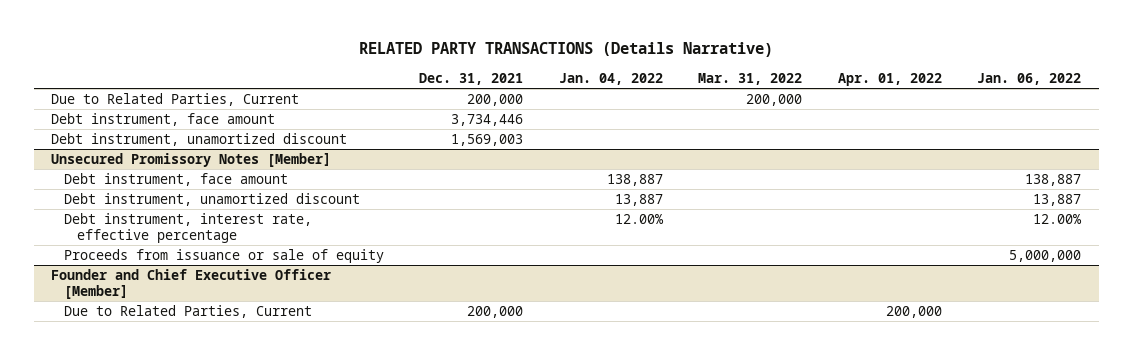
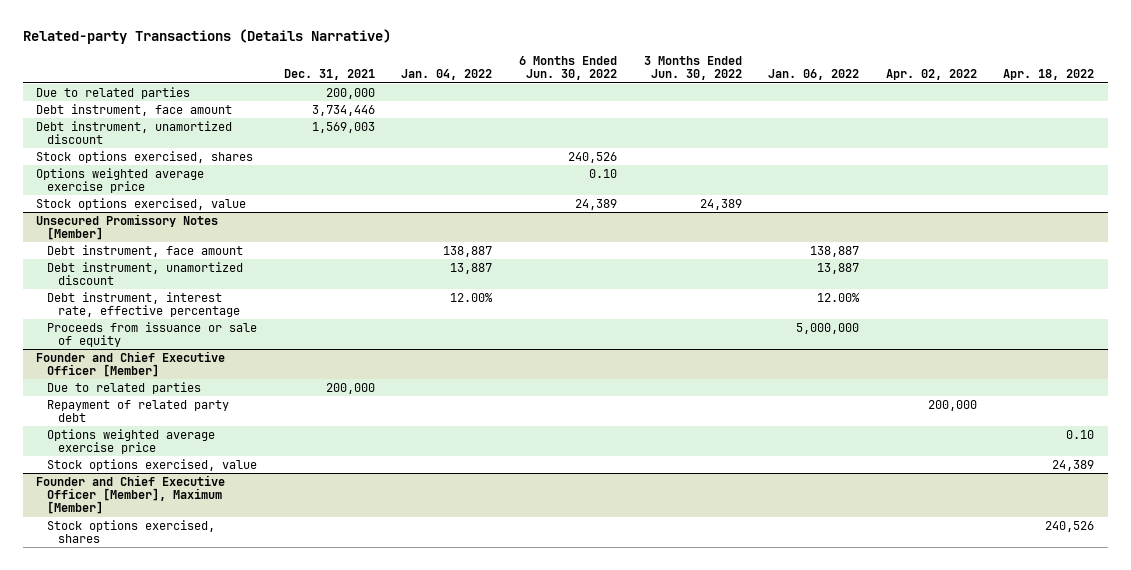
[359,42,774,58] RELATED PARTY TRANSACTIONS (Details Narrative) -> [22,28,391,44] Related-party Transactions (Details Narrative)
[698,72,803,85] Mar. 31, 2022 -> none
[837,72,942,86] Apr. 01, 2022 -> none
none -> [518,55,617,81] 6 Months Ended Jun. 30, 2022
none -> [643,55,742,81] 3 Months Ended Jun. 30, 2022
none -> [885,69,977,81] Apr. 02, 2022
none -> [1003,69,1095,81] Apr. 18, 2022
[51,92,300,106] Due to Related Parties, Current -> [36,86,191,99] Due to related parties
none -> [36,150,254,163] Stock options exercised, shares
none -> [36,167,205,194] Options weighted average exercise price
none -> [36,197,247,210] Stock options exercised, value
[64,304,313,318] Due to Related Parties, Current -> [46,381,201,394] Due to related parties
none -> [46,399,229,423] Repayment of related party debt
none -> [46,428,215,455] Options weighted average exercise price
none -> [46,458,257,471] Stock options exercised, value
none -> [36,474,226,515] Founder and Chief Executive Officer [Member], Maximum [Member]
none -> [46,519,215,544] Stock options exercised, shares

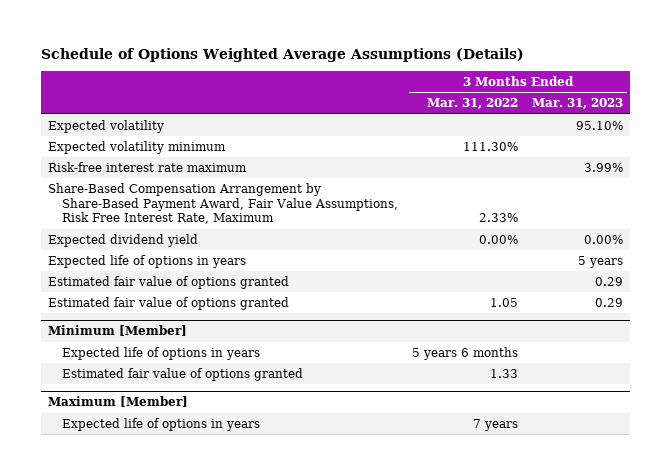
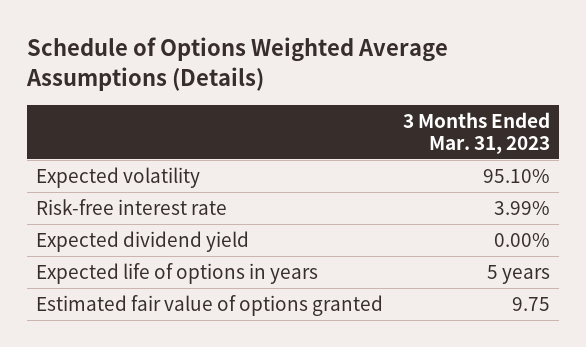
[427,98,519,110] Mar. 31, 2022 -> none
[47,140,226,154] Expected volatility minimum -> none
[47,182,399,225] Share-Based Compensation Arrangement by Share-Based Payment Award, Fair Value Assumptions, Risk Free Interest Rate, Maximum -> none
[47,161,247,172] Risk-free interest rate maximum -> [36,198,228,215] Risk-free interest rate
[47,296,289,310] Estimated fair value of options granted -> none
[47,325,187,337] Minimum [Member] -> none
[62,346,261,360] Expected life of options in years -> none
[62,367,304,381] Estimated fair value of options granted -> none
[47,396,188,408] Maximum [Member] -> none
[62,417,261,431] Expected life of options in years -> none
[595,276,624,286] 0.29 -> [511,296,550,311] 9.75

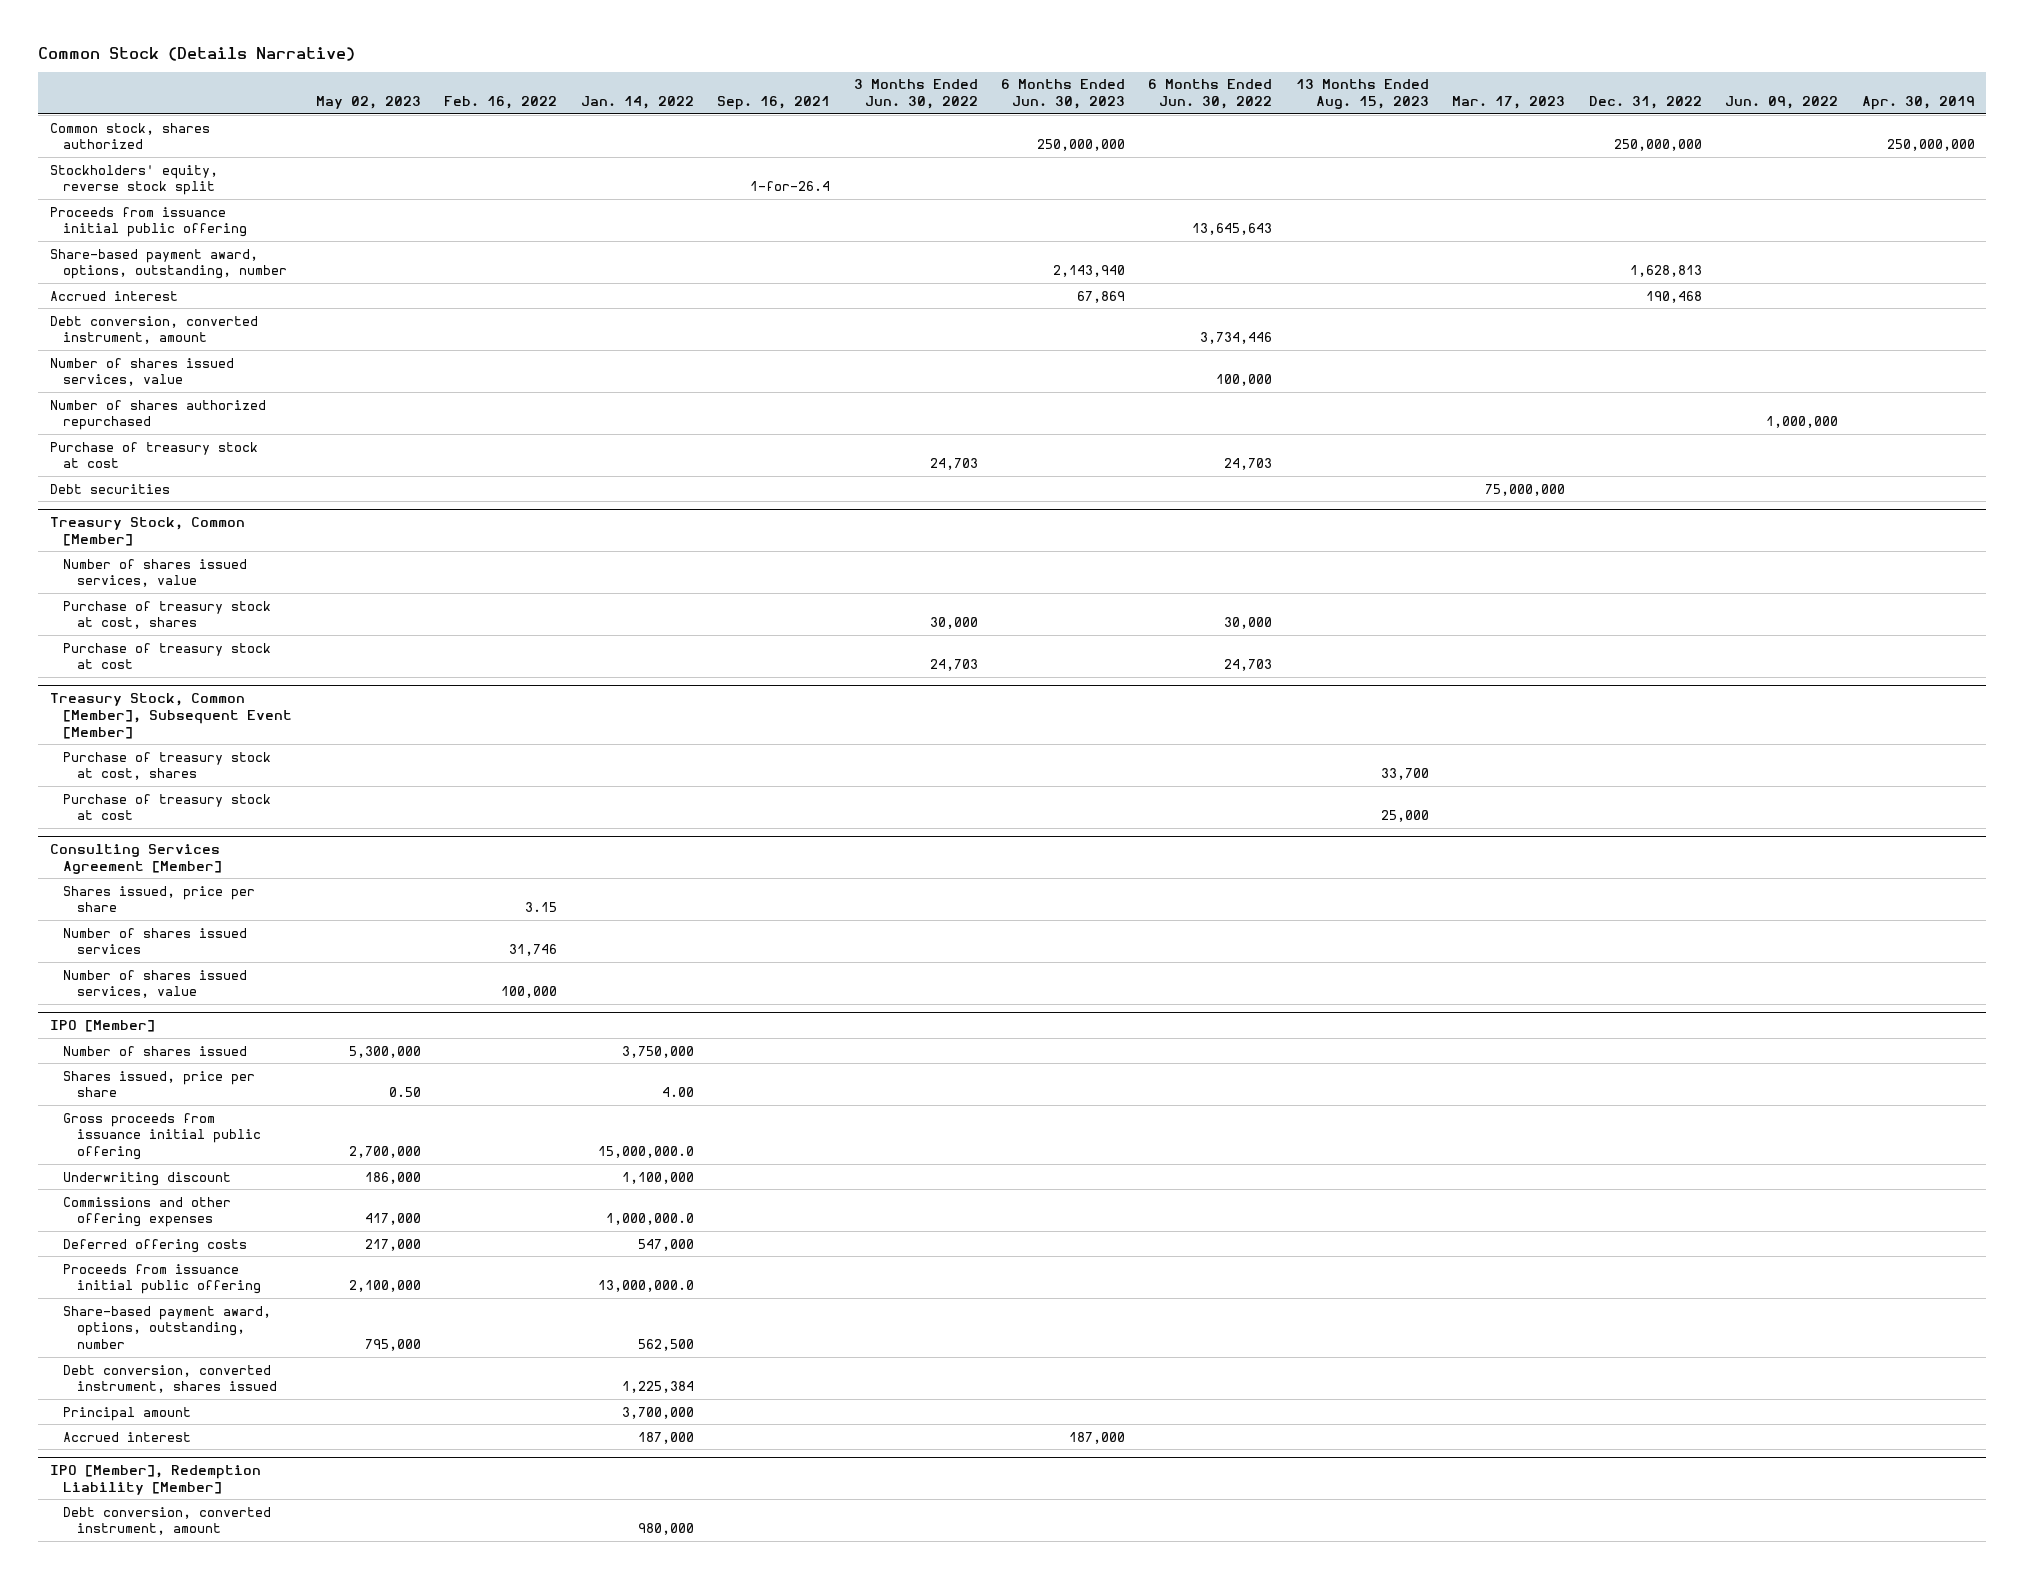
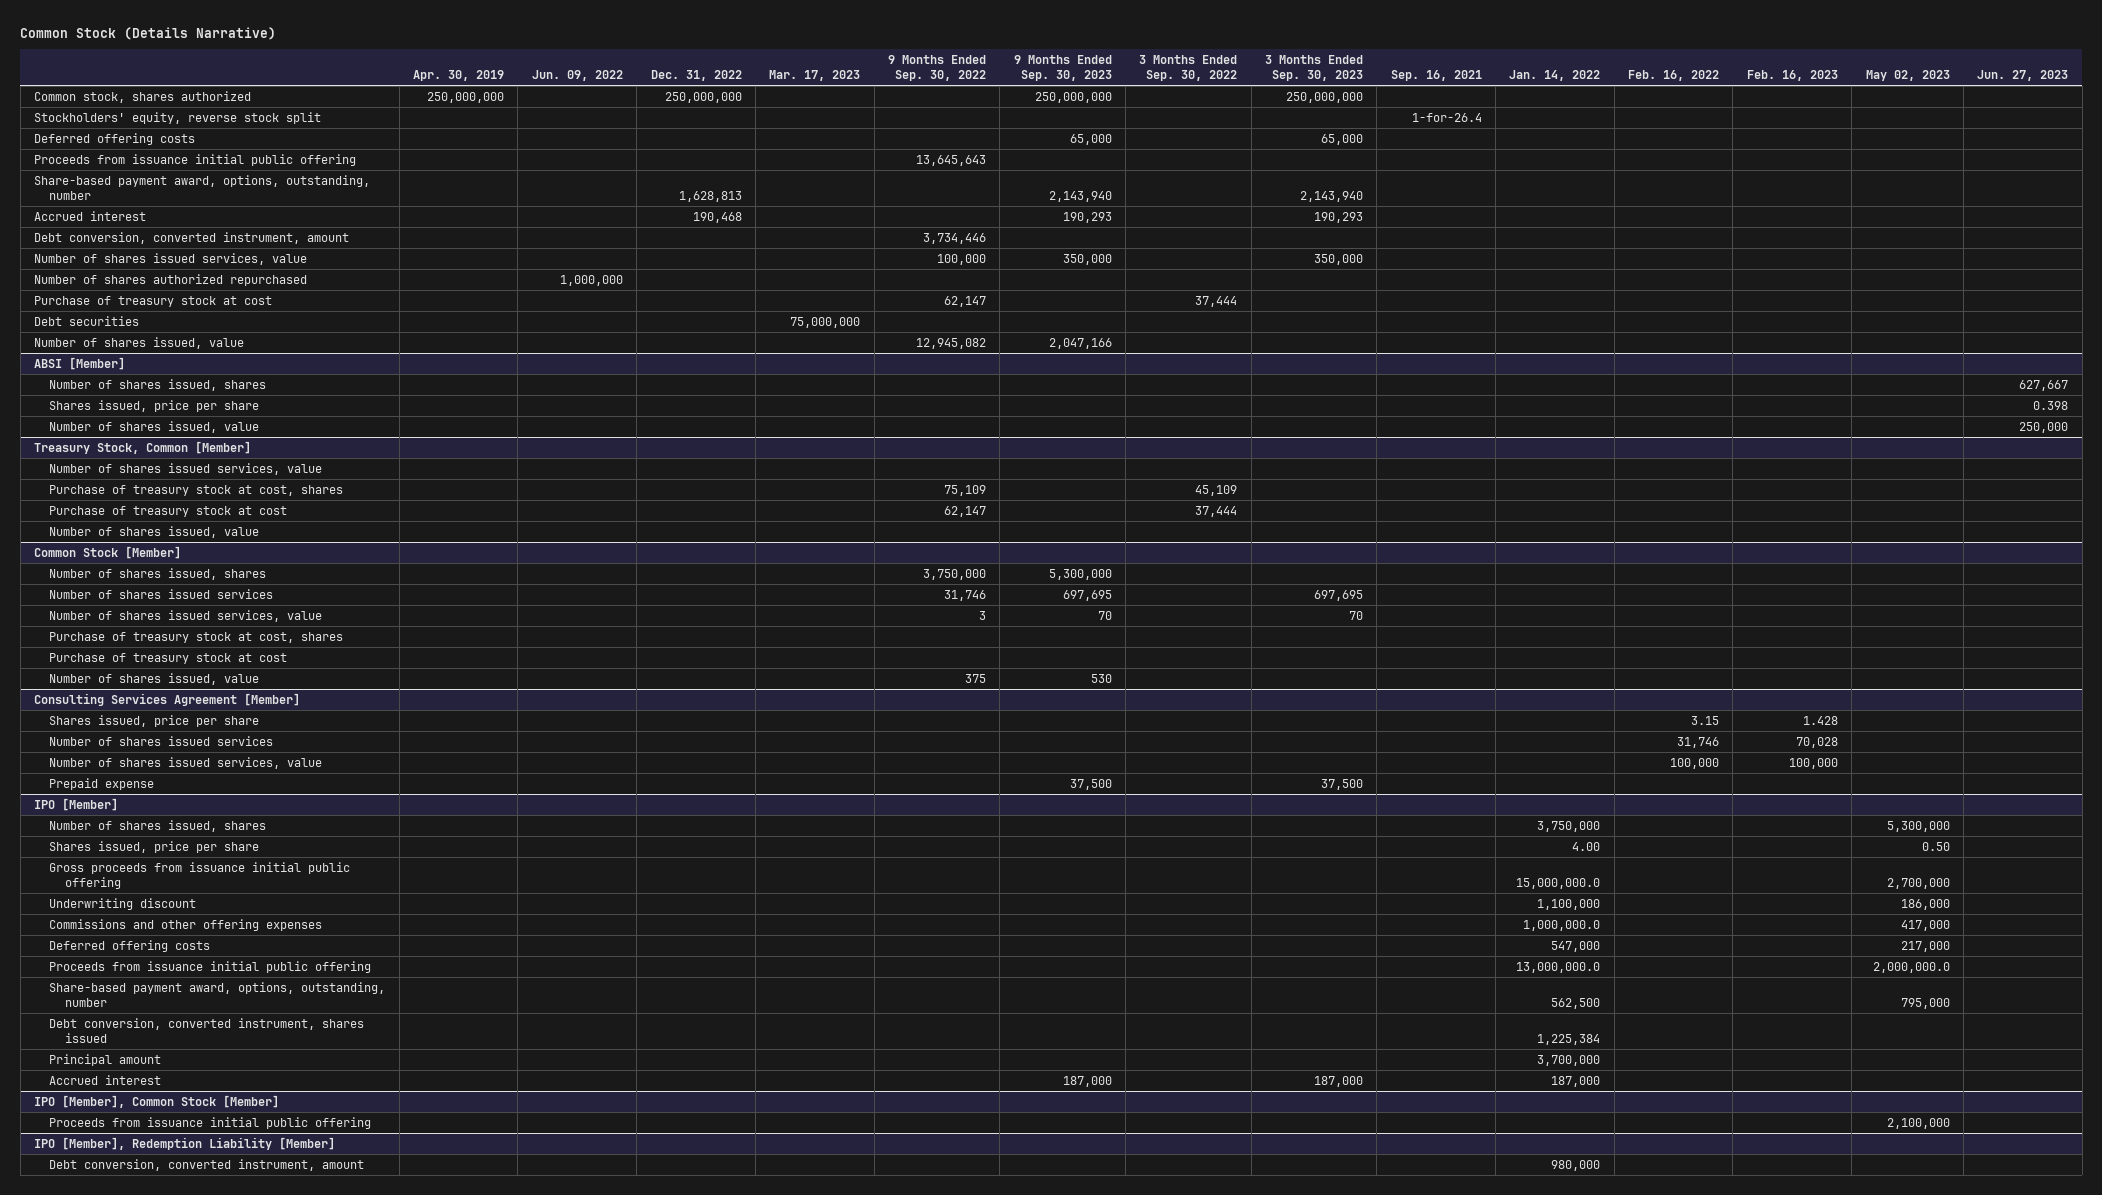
[853,79,978,110] 3 Months Ended Jun. 30, 2022 -> none
[1000,79,1125,110] 6 Months Ended Jun. 30, 2023 -> none
[1148,79,1273,110] 6 Months Ended Jun. 30, 2022 -> none
[1295,79,1429,110] 13 Months Ended Aug. 15, 2023 -> none
none -> [887,55,986,82] 9 Months Ended Sep. 30, 2022
none -> [1013,55,1112,82] 9 Months Ended Sep. 30, 2023
none -> [1139,55,1238,82] 3 Months Ended Sep. 30, 2022
none -> [1265,55,1364,82] 3 Months Ended Sep. 30, 2023
none -> [1746,70,1838,82] Feb. 16, 2023
none -> [1977,70,2069,82] Jun. 27, 2023
none -> [34,132,196,145] Deferred offering costs
none -> [34,336,245,349] Number of shares issued, value
none -> [34,356,126,370] ABSI [Member]
none -> [49,378,267,391] Number of shares issued, shares
none -> [49,399,260,412] Shares issued, price per share
none -> [49,420,260,433] Number of shares issued, value
none -> [49,525,260,538] Number of shares issued, value
[49,693,293,739] Treasury Stock, Common [Member], Subsequent Event [Member] -> [34,545,182,559] Common Stock [Member]
none -> [49,567,267,580] Number of shares issued, shares
none -> [49,588,274,599] Number of shares issued services
none -> [49,609,323,622] Number of shares issued services, value
none -> [49,672,260,685] Number of shares issued, value
none -> [49,777,155,790] Prepaid expense
[63,1045,248,1056] Number of shares issued -> [49,819,267,832] Number of shares issued, shares
[348,1280,421,1293] 2,100,000 -> [1872,961,1950,973] 2,000,000.0
none -> [34,1094,280,1108] IPO [Member], Common Stock [Member]
none -> [49,1116,372,1129] Proceeds from issuance initial public offering

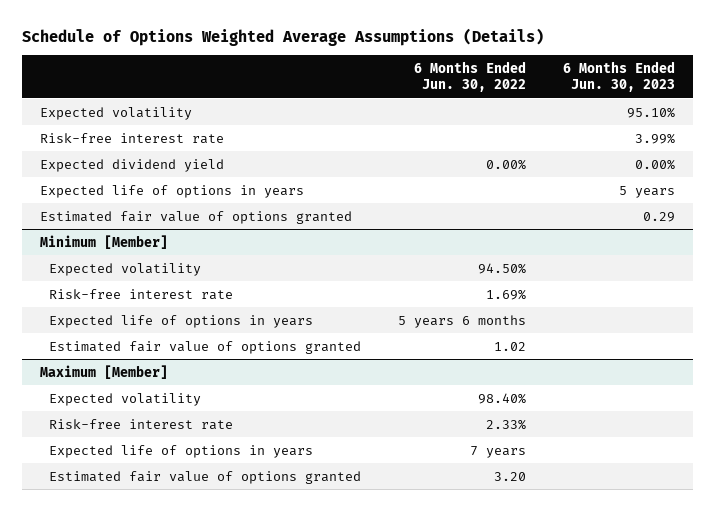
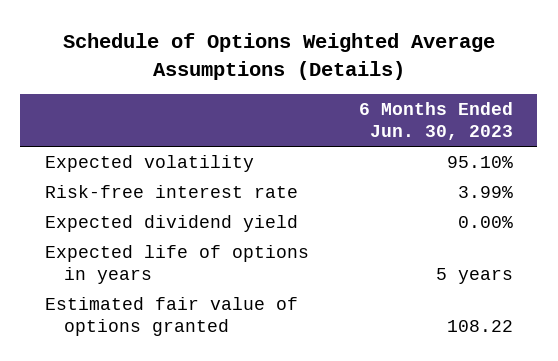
[414,60,527,93] 6 Months Ended Jun. 30, 2022 -> none
[39,234,168,249] Minimum [Member] -> none
[49,262,202,276] Expected volatility -> none
[49,288,234,300] Risk-free interest rate -> none
[49,314,314,328] Expected life of options in years -> none
[49,340,362,354] Estimated fair value of options granted -> none
[39,364,168,379] Maximum [Member] -> none
[49,392,202,406] Expected volatility -> none
[49,418,234,430] Risk-free interest rate -> none
[49,444,314,458] Expected life of options in years -> none
[49,470,362,484] Estimated fair value of options granted -> none
[642,211,675,222] 0.29 -> [446,319,513,332] 108.22

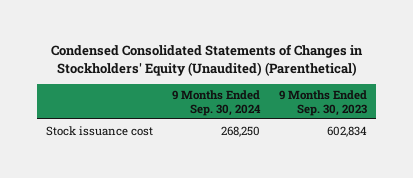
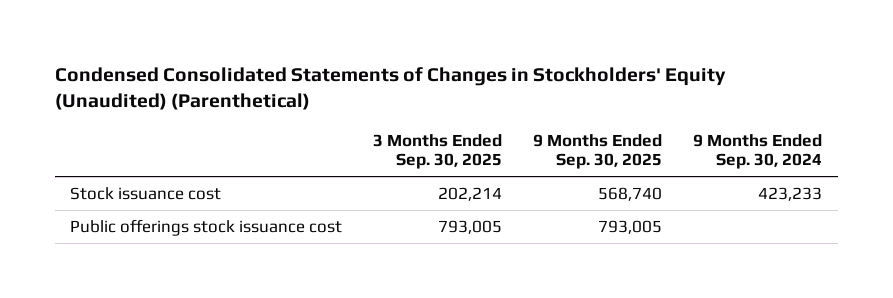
[278,89,367,116] 9 Months Ended Sep. 30, 2023 -> none
none -> [373,133,503,170] 3 Months Ended Sep. 30, 2025
none -> [533,133,663,170] 9 Months Ended Sep. 30, 2025
[221,125,261,137] 268,250 -> [758,186,823,201] 423,233
none -> [70,218,343,236] Public offerings stock issuance cost

